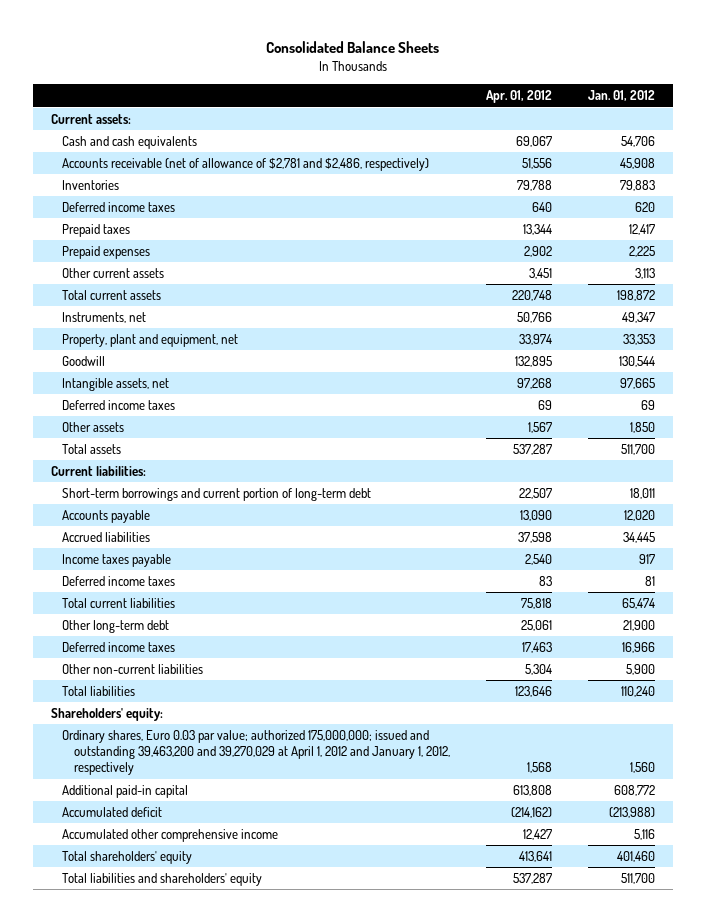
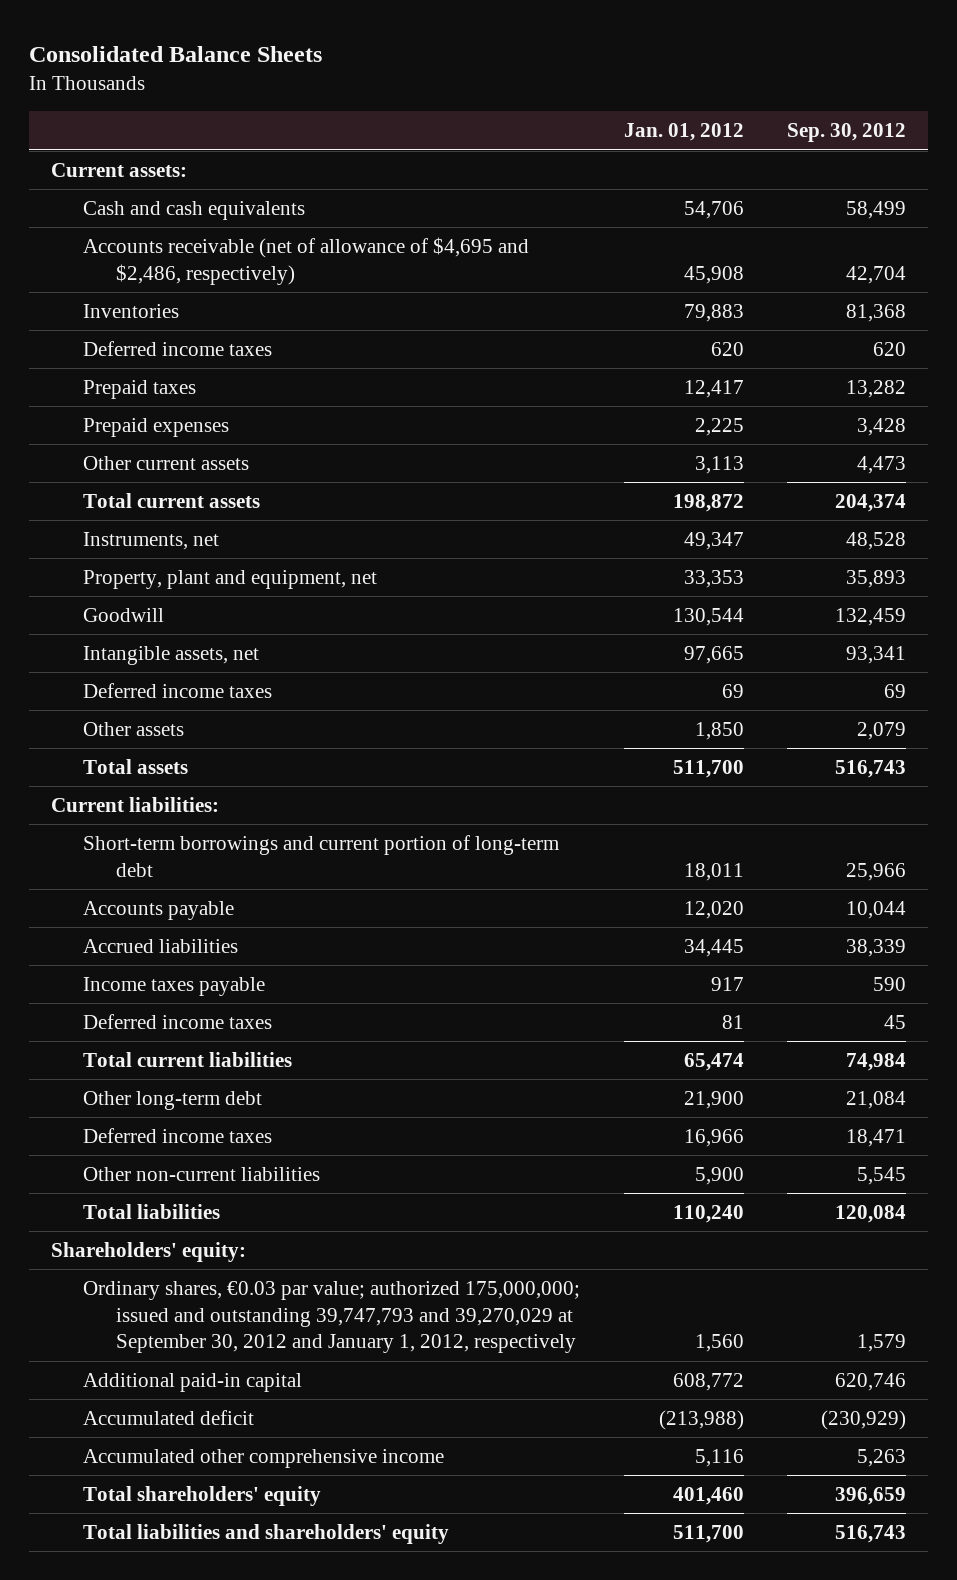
[485,90,552,104] Apr. 01, 2012 -> none
none -> [787,123,907,143] Sep. 30, 2012
[62,158,430,172] Accounts receivable (net of allowance of $2,781 and $2,486, respectively) -> [83,237,530,285] Accounts receivable (net of allowance of $4,695 and $2,486, respectively)
[62,730,450,776] Ordinary shares, Euro 0.03 par value; authorized 175,000,000; issued and outstanding 39,463,200 and 39,270,029 at April 1, 2012 and January 1, 2012, respectively -> [83,1281,581,1354] Ordinary shares, €0.03 par value; authorized 175,000,000; issued and outstanding 39,747,793 and 39,270,029 at September 30, 2012 and January 1, 2012, respectively

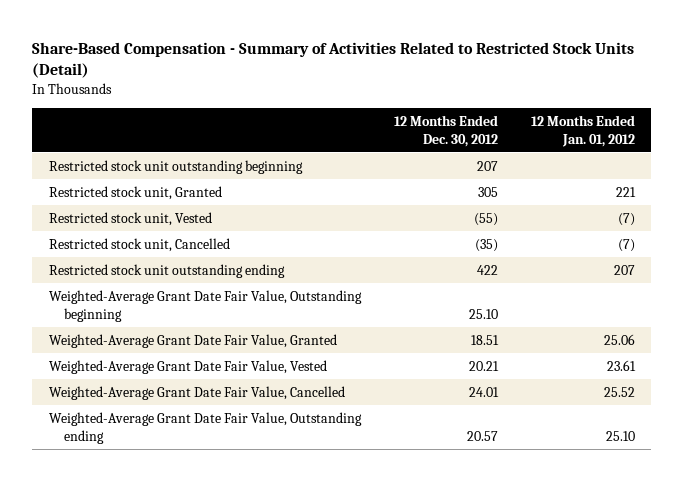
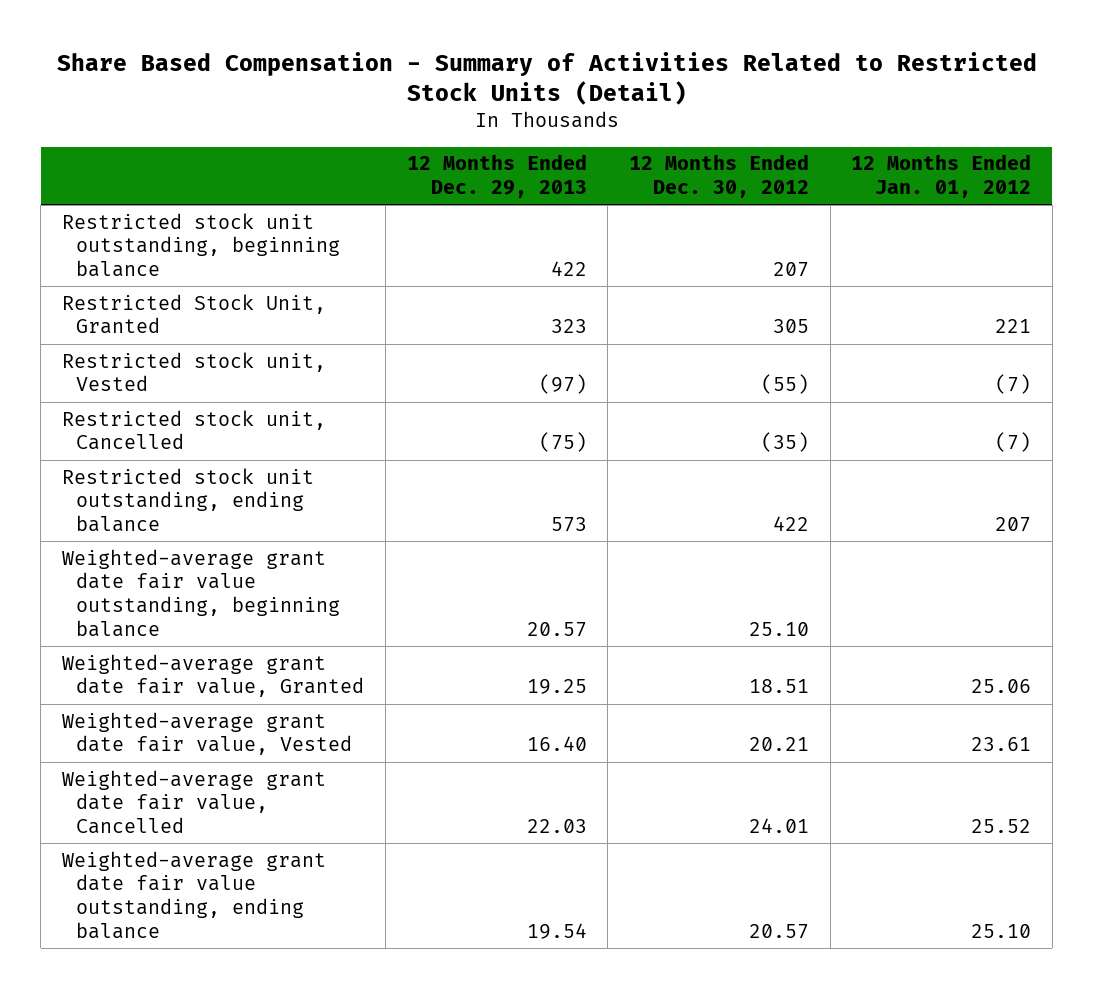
[32,41,635,79] Share-Based Compensation - Summary of Activities Related to Restricted Stock Units (Detail) -> [56,52,1037,106] Share Based Compensation - Summary of Activities Related to Restricted Stock Units (Detail)
none -> [406,154,587,198] 12 Months Ended Dec. 29, 2013
[48,159,303,174] Restricted stock unit outstanding beginning -> [62,212,341,277] Restricted stock unit outstanding, beginning balance
[48,185,222,200] Restricted stock unit, Granted -> [62,293,327,335] Restricted Stock Unit, Granted
[48,263,285,278] Restricted stock unit outstanding ending -> [62,467,315,532] Restricted stock unit outstanding, ending balance
[48,289,362,322] Weighted-Average Grant Date Fair Value, Outstanding beginning -> [62,548,341,637] Weighted-average grant date fair value outstanding, beginning balance
[48,333,337,348] Weighted-Average Grant Date Fair Value, Granted -> [62,653,365,698] Weighted-average grant date fair value, Granted
[48,359,327,374] Weighted-Average Grant Date Fair Value, Vested -> [62,711,353,756] Weighted-average grant date fair value, Vested
[48,385,345,400] Weighted-Average Grant Date Fair Value, Cancelled -> [62,769,327,834] Weighted-average grant date fair value, Cancelled
[48,411,362,444] Weighted-Average Grant Date Fair Value, Outstanding ending -> [62,850,327,939] Weighted-average grant date fair value outstanding, ending balance

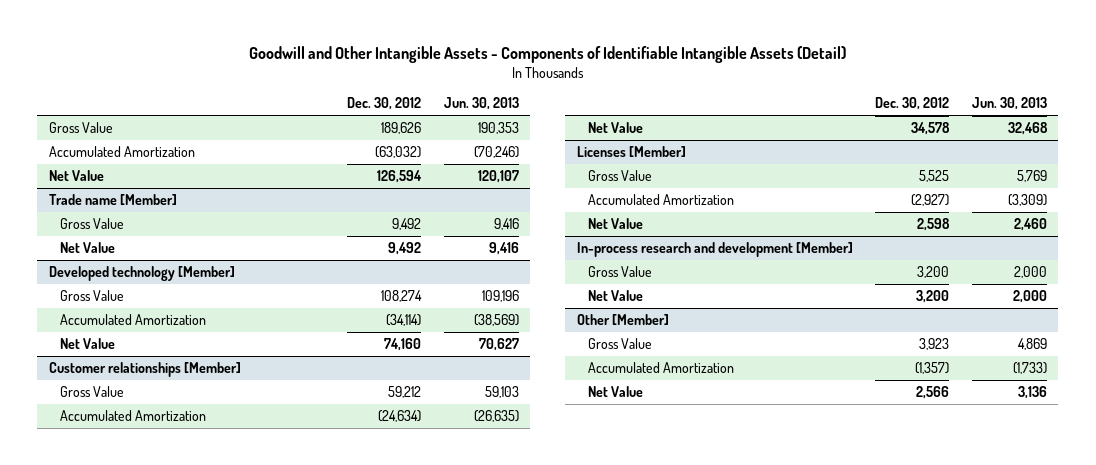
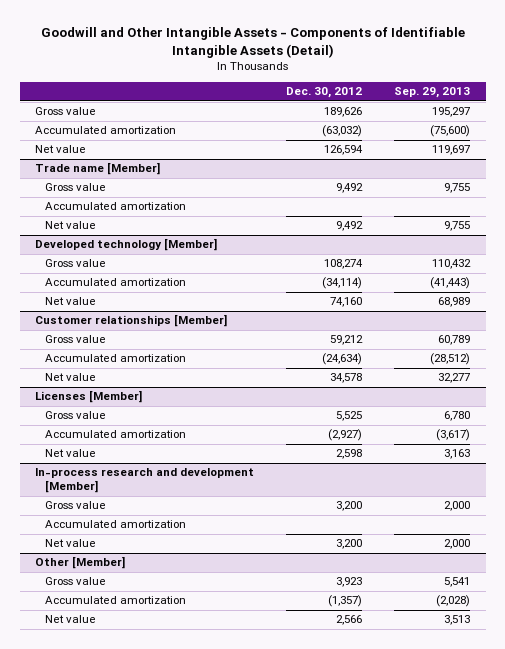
[444,97,520,111] Jun. 30, 2013 -> none
none -> [393,87,470,99] Sep. 29, 2013
[48,121,113,133] Gross Value -> [35,107,97,116] Gross value
[48,145,195,157] Accumulated Amortization -> [35,126,177,135] Accumulated amortization
[48,169,104,181] Net Value -> [35,145,87,154] Net value
[60,217,125,229] Gross Value -> [45,183,107,192] Gross value
none -> [45,202,187,211] Accumulated amortization
[60,241,116,253] Net Value -> [45,221,97,230] Net value
[60,289,125,301] Gross Value -> [45,259,107,268] Gross value
[60,313,207,325] Accumulated Amortization -> [45,278,187,287] Accumulated amortization
[60,337,116,349] Net Value -> [45,297,97,306] Net value
[60,385,125,397] Gross Value -> [45,335,107,344] Gross value
[60,409,207,421] Accumulated Amortization -> [45,354,187,363] Accumulated amortization
[588,121,644,133] Net Value -> [45,373,97,382] Net value
[588,169,653,181] Gross Value -> [45,411,107,420] Gross value
[588,193,735,205] Accumulated Amortization -> [45,430,187,439] Accumulated amortization
[588,217,644,229] Net Value -> [45,449,97,458] Net value
[588,265,653,277] Gross Value -> [45,501,107,510] Gross value
none -> [45,520,187,529] Accumulated amortization
[588,289,644,301] Net Value -> [45,539,97,548] Net value
[588,337,653,349] Gross Value -> [45,577,107,586] Gross value
[588,361,735,373] Accumulated Amortization -> [45,596,187,605] Accumulated amortization
[588,385,644,397] Net Value -> [45,615,97,624] Net value

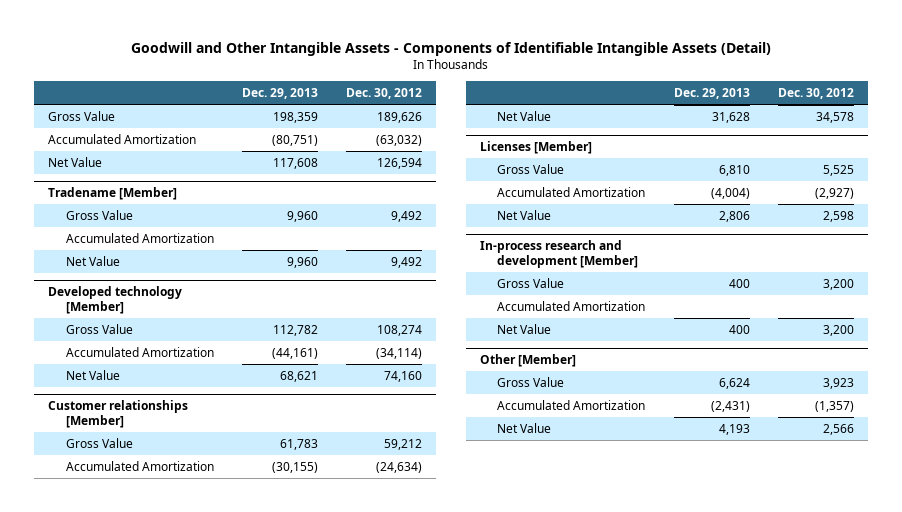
[393,87,470,99] Sep. 29, 2013 -> none
none -> [241,87,318,99] Dec. 29, 2013
[35,162,161,176] Trade name [Member] -> none
[35,107,97,116] Gross value -> [48,110,116,121] Gross Value
[35,126,177,135] Accumulated amortization -> [48,133,197,144] Accumulated Amortization
[35,145,87,154] Net value -> [48,156,103,167] Net Value
none -> [48,187,178,201] Tradename [Member]
[45,183,107,192] Gross value -> [65,209,133,220] Gross Value
[45,202,187,211] Accumulated amortization -> [65,232,214,243] Accumulated Amortization
[45,221,97,230] Net value -> [65,255,120,266] Net Value
[45,259,107,268] Gross value -> [65,323,133,334] Gross Value
[45,278,187,287] Accumulated amortization -> [65,346,214,357] Accumulated Amortization
[45,297,97,306] Net value -> [65,369,120,380] Net Value
[45,335,107,344] Gross value -> [65,437,133,448] Gross Value
[45,354,187,363] Accumulated amortization -> [65,460,214,471] Accumulated Amortization
[45,373,97,382] Net value -> [497,110,552,121] Net Value
[45,411,107,420] Gross value -> [497,163,565,174] Gross Value
[45,430,187,439] Accumulated amortization -> [497,186,646,197] Accumulated Amortization
[45,449,97,458] Net value -> [497,209,552,220] Net Value
[45,501,107,510] Gross value -> [497,277,565,288] Gross Value
[45,520,187,529] Accumulated amortization -> [497,300,646,311] Accumulated Amortization
[45,539,97,548] Net value -> [497,323,552,334] Net Value
[45,577,107,586] Gross value -> [497,376,565,387] Gross Value
[45,596,187,605] Accumulated amortization -> [497,399,646,410] Accumulated Amortization
[45,615,97,624] Net value -> [497,422,552,433] Net Value

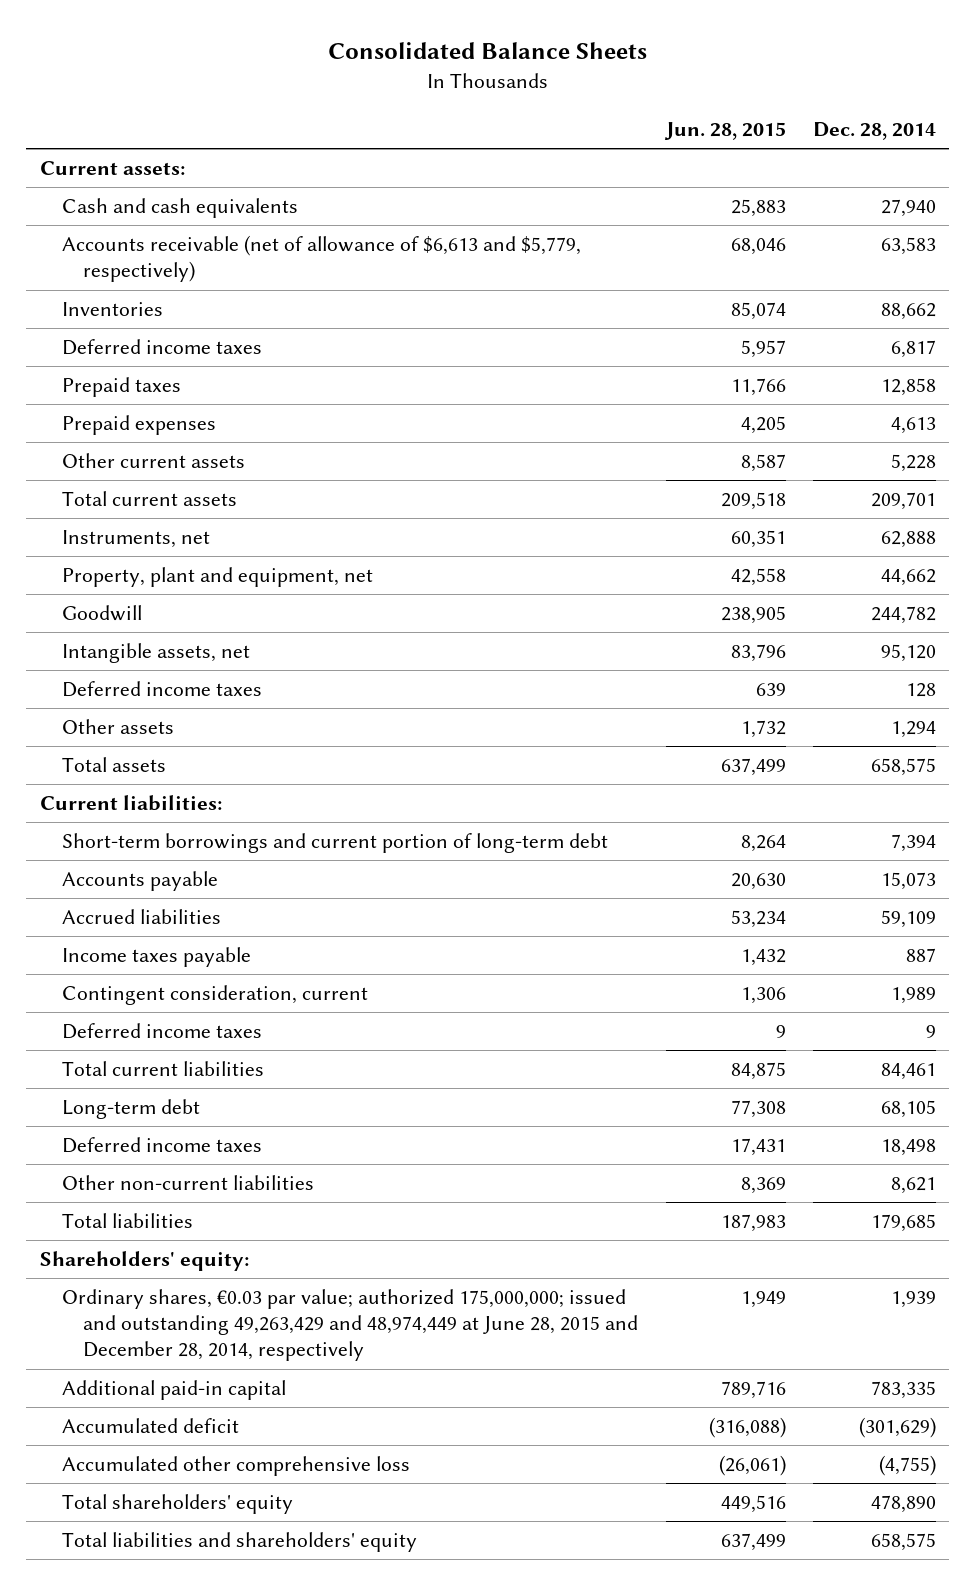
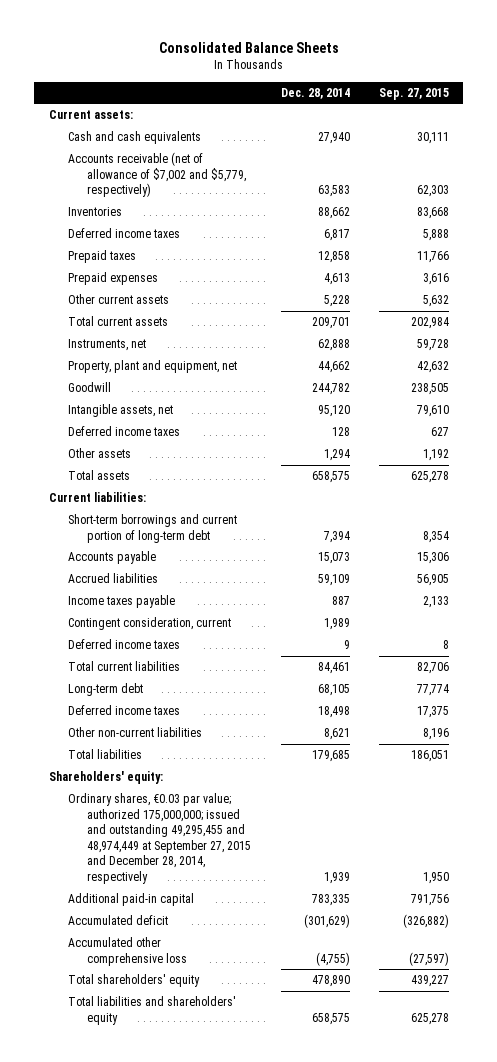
[663,122,786,141] Jun. 28, 2015 -> none
none -> [378,87,449,100] Sep. 27, 2015
[61,235,581,283] Accounts receivable (net of allowance of $6,613 and $5,779, respectively) -> [68,152,247,198] Accounts receivable (net of allowance of $7,002 and $5,779, respectively)
[61,1289,639,1362] Ordinary shares, €0.03 par value; authorized 175,000,000; issued and outstanding 49,263,429 and 48,974,449 at June 28, 2015 and December 28, 2014, respectively -> [68,793,252,885] Ordinary shares, €0.03 par value; authorized 175,000,000; issued and outstanding 49,295,455 and 48,974,449 at September 27, 2015 and December 28, 2014, respectively

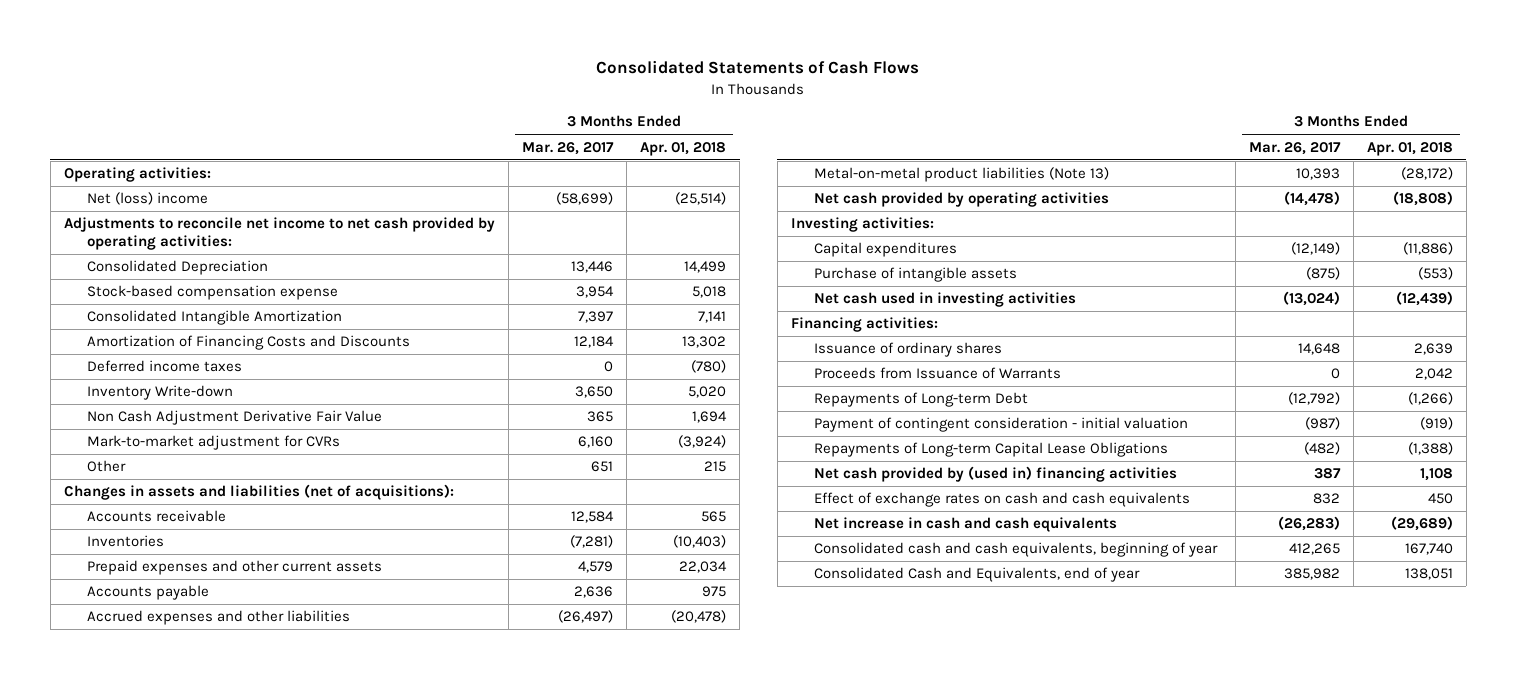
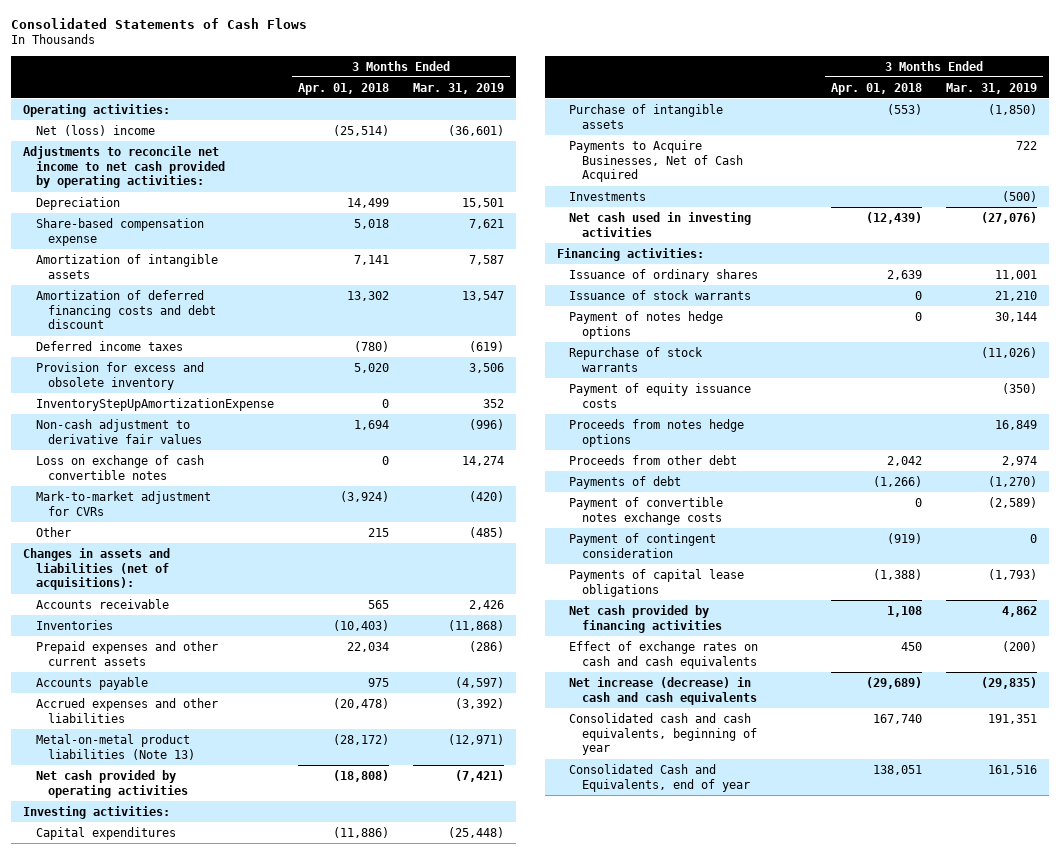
[521,141,614,155] Mar. 26, 2017 -> none
none -> [412,82,504,94] Mar. 31, 2019
[87,260,269,276] Consolidated Depreciation -> [35,196,120,210] Depreciation
[87,285,339,301] Stock-based compensation expense -> [35,217,204,246] Share-based compensation expense
[87,310,343,326] Consolidated Intangible Amortization -> [35,253,218,279] Amortization of intangible assets
[87,335,411,351] Amortization of Financing Costs and Discounts -> [35,289,217,330] Amortization of deferred financing costs and debt discount
[87,385,234,401] Inventory Write-down -> [35,361,204,390] Provision for excess and obsolete inventory
none -> [35,397,274,411] InventoryStepUpAmortizationExpense
[87,410,383,426] Non Cash Adjustment Derivative Fair Value -> [35,418,203,444] Non-cash adjustment to derivative fair values
none -> [35,454,204,480] Loss on exchange of cash convertible notes
none -> [569,139,743,183] Payments to Acquire Businesses, Net of Cash Acquired
none -> [569,191,647,201] Investments
[814,367,1062,380] Proceeds from Issuance of Warrants -> [569,289,752,300] Issuance of stock warrants
[1414,368,1453,381] 2,042 -> [915,290,923,300] 0
none -> [569,310,724,339] Payment of notes hedge options
none -> [569,346,704,372] Repurchase of stock warrants
none -> [569,382,752,408] Payment of equity issuance costs
none -> [569,418,745,447] Proceeds from notes hedge options
none -> [569,454,738,465] Proceeds from other debt
[814,392,1029,408] Repayments of Long-term Debt -> [569,475,682,489] Payments of debt
none -> [569,496,724,525] Payment of convertible notes exchange costs
[814,417,1189,433] Payment of contingent consideration - initial valuation -> [569,532,717,558] Payment of contingent consideration
[814,442,1169,458] Repayments of Long-term Capital Lease Obligations -> [569,568,745,597] Payments of capital lease obligations
[814,466,1178,483] Net cash provided by (used in) financing activities -> [569,604,722,633] Net cash provided by financing activities
[814,517,1118,533] Net increase in cash and cash equivalents -> [569,676,757,705] Net increase (decrease) in cash and cash equivalents

